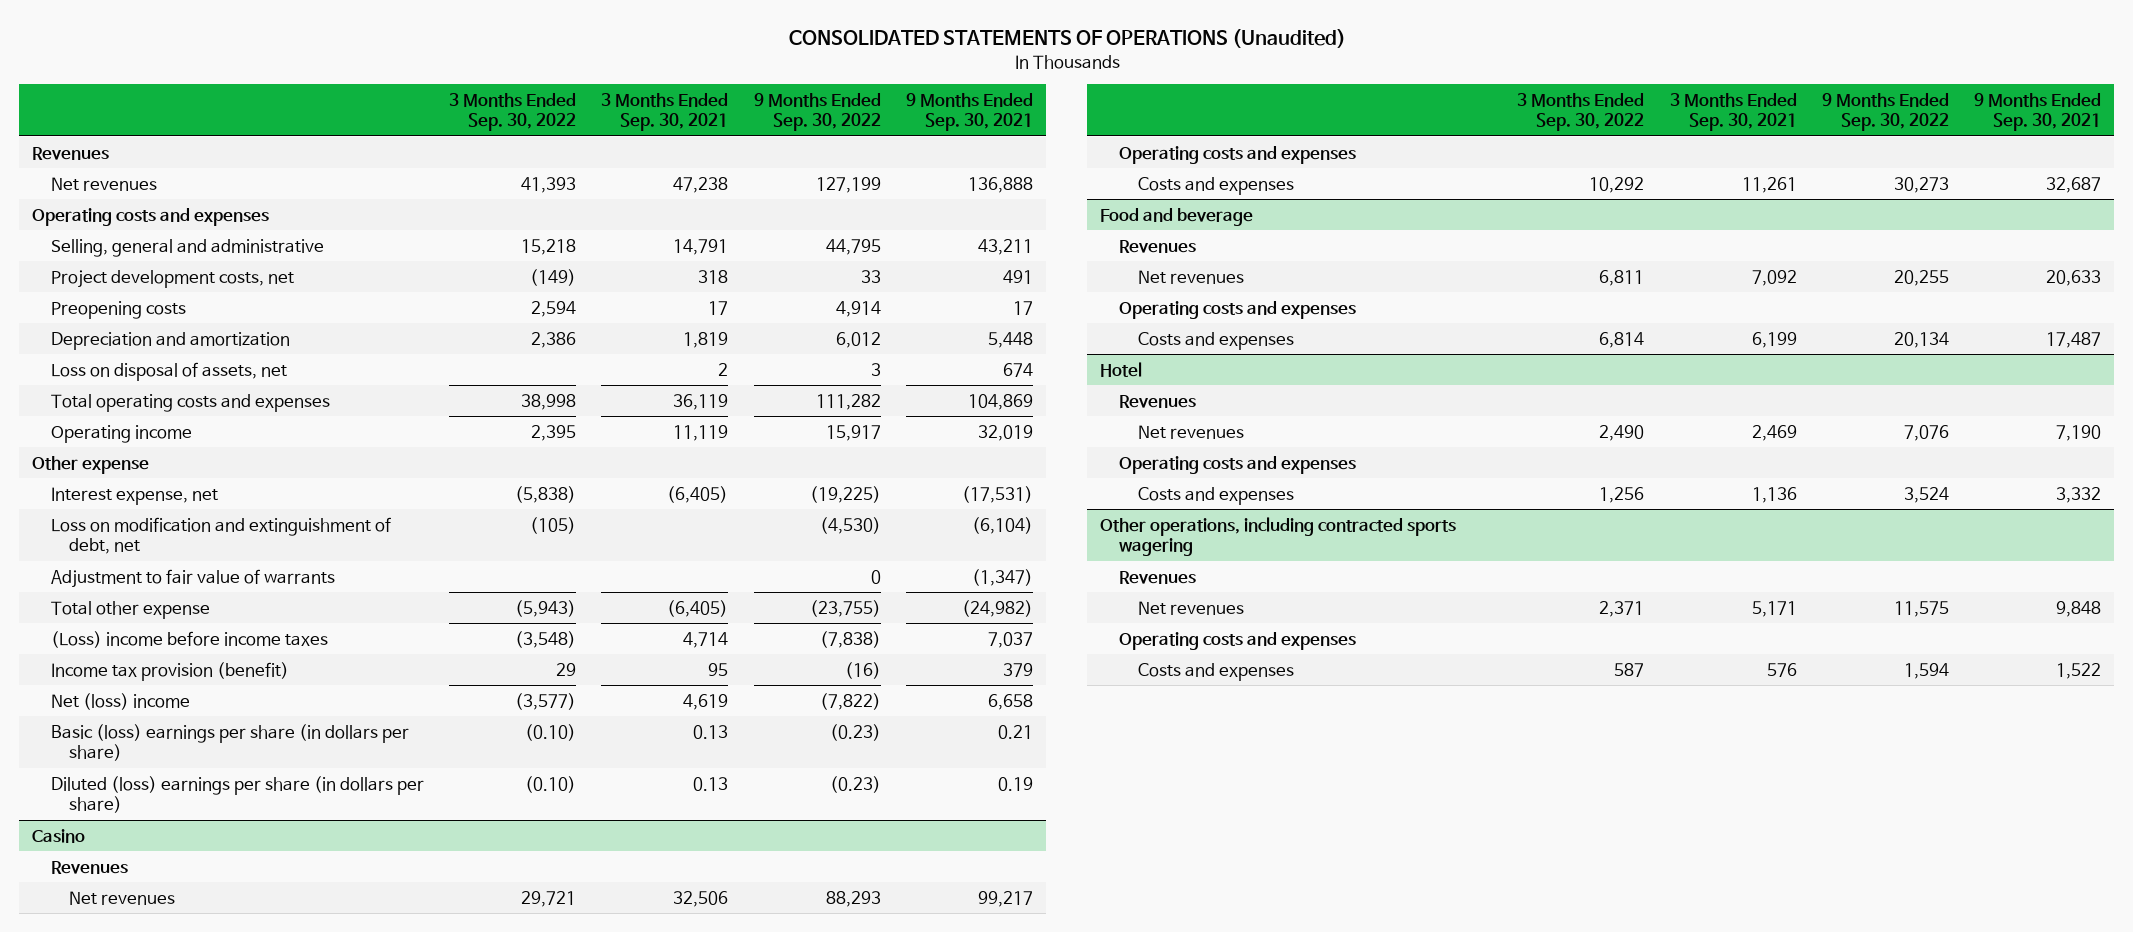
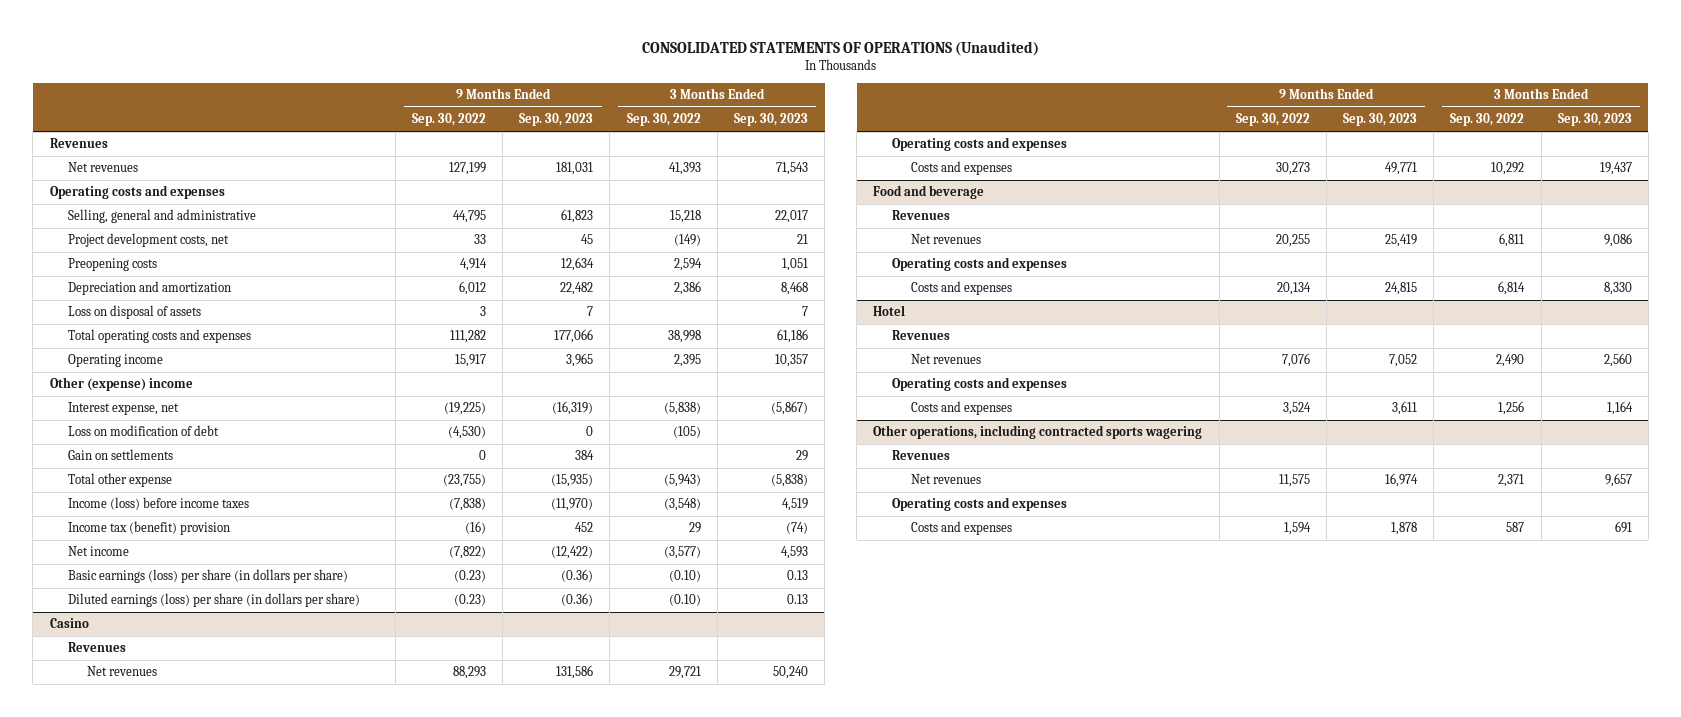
[601,92,729,132] 3 Months Ended Sep. 30, 2021 -> none
[905,92,1033,132] 9 Months Ended Sep. 30, 2021 -> none
none -> [519,113,594,127] Sep. 30, 2023
none -> [734,113,809,127] Sep. 30, 2023
[50,361,287,381] Loss on disposal of assets, net -> [68,305,202,320] Loss on disposal of assets
[31,455,149,474] Other expense -> [49,377,193,392] Other (expense) income
[50,568,335,588] Adjustment to fair value of warrants -> none
[50,516,391,555] Loss on modification and extinguishment of debt, net -> [68,425,220,437] Loss on modification of debt
none -> [68,449,174,461] Gain on settlements
[50,630,328,648] (Loss) income before income taxes -> [68,497,250,511] Income (loss) before income taxes
[50,661,289,681] Income tax provision (benefit) -> [68,521,231,536] Income tax (benefit) provision
[50,692,190,710] Net (loss) income -> [68,546,130,557] Net income
[50,723,409,762] Basic (loss) earnings per share (in dollars per share) -> [68,569,349,584] Basic earnings (loss) per share (in dollars per share)
[50,775,424,814] Diluted (loss) earnings per share (in dollars per share) -> [68,593,361,608] Diluted earnings (loss) per share (in dollars per share)

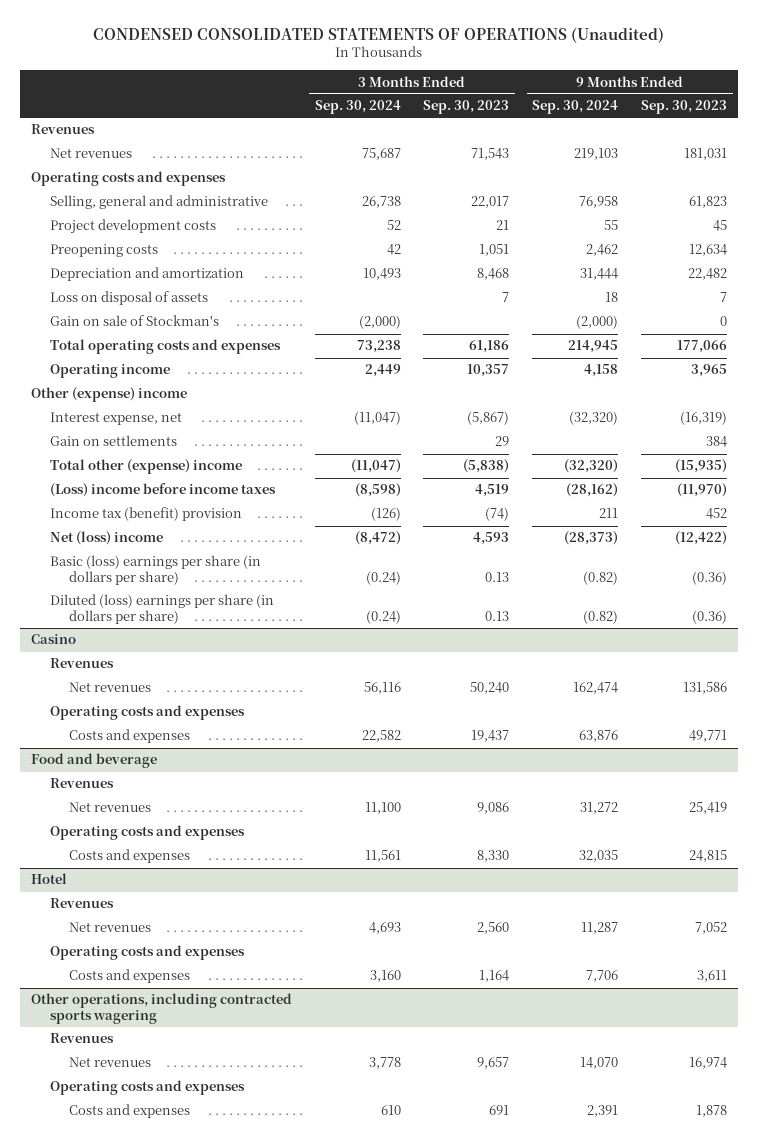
[641,40,1039,56] CONSOLIDATED STATEMENTS OF OPERATIONS (Unaudited) -> [92,26,664,43] CONDENSED CONSOLIDATED STATEMENTS OF OPERATIONS (Unaudited)
[411,113,486,127] Sep. 30, 2022 -> none
[626,113,701,127] Sep. 30, 2022 -> none
none -> [314,100,401,115] Sep. 30, 2024
none -> [532,100,619,115] Sep. 30, 2024
[68,233,230,248] Project development costs, net -> [50,219,217,235] Project development costs
none -> [50,315,220,327] Gain on sale of Stockman's
[68,425,220,437] Loss on modification of debt -> none
[68,473,173,488] Total other expense -> [50,459,243,475] Total other (expense) income
[68,497,250,511] Income (loss) before income taxes -> [50,483,277,498] (Loss) income before income taxes
[68,546,130,557] Net income -> [50,531,164,546] Net (loss) income
[68,569,349,584] Basic earnings (loss) per share (in dollars per share) -> [50,555,262,586] Basic (loss) earnings per share (in dollars per share)
[68,593,361,608] Diluted earnings (loss) per share (in dollars per share) -> [50,594,275,625] Diluted (loss) earnings per share (in dollars per share)

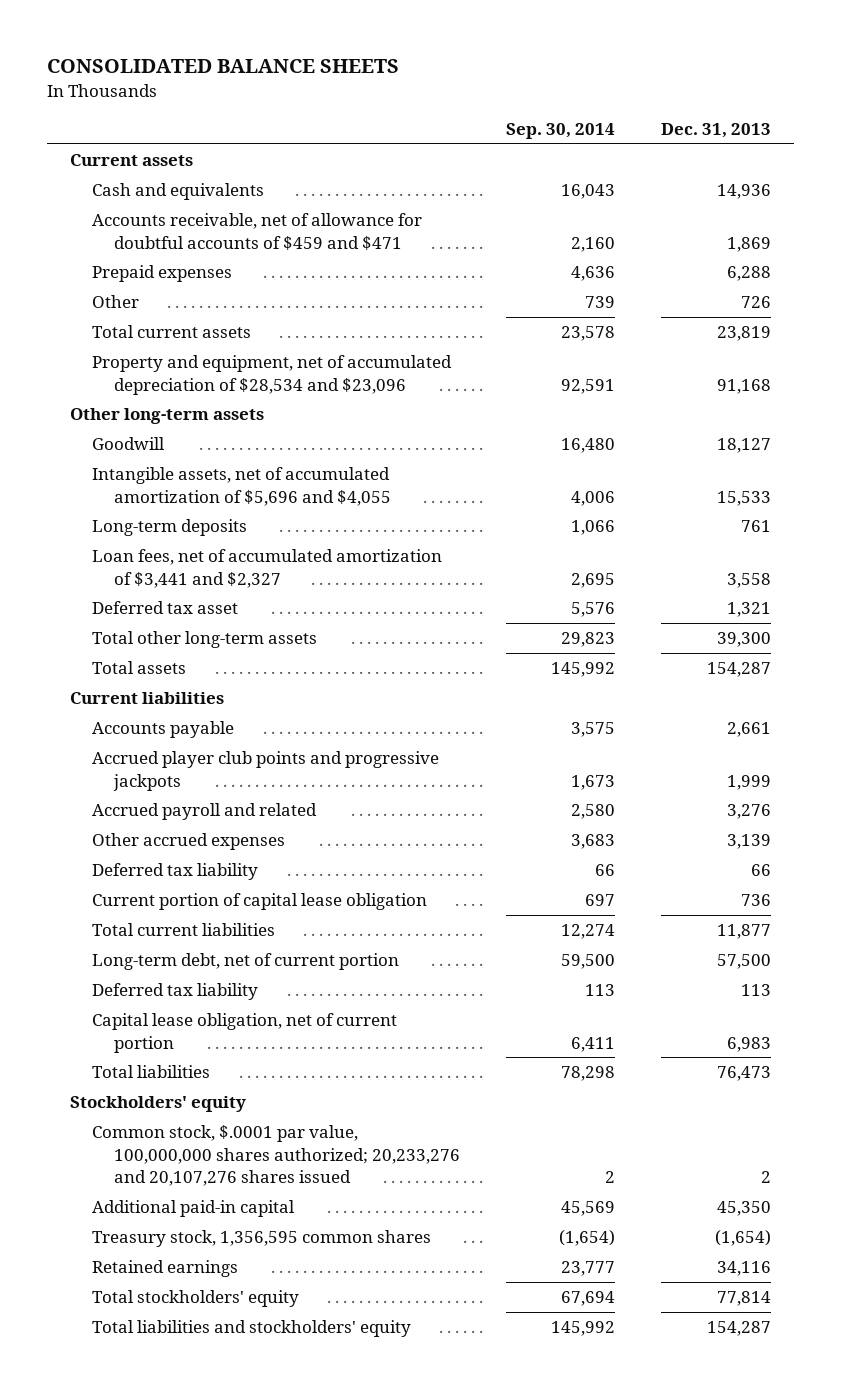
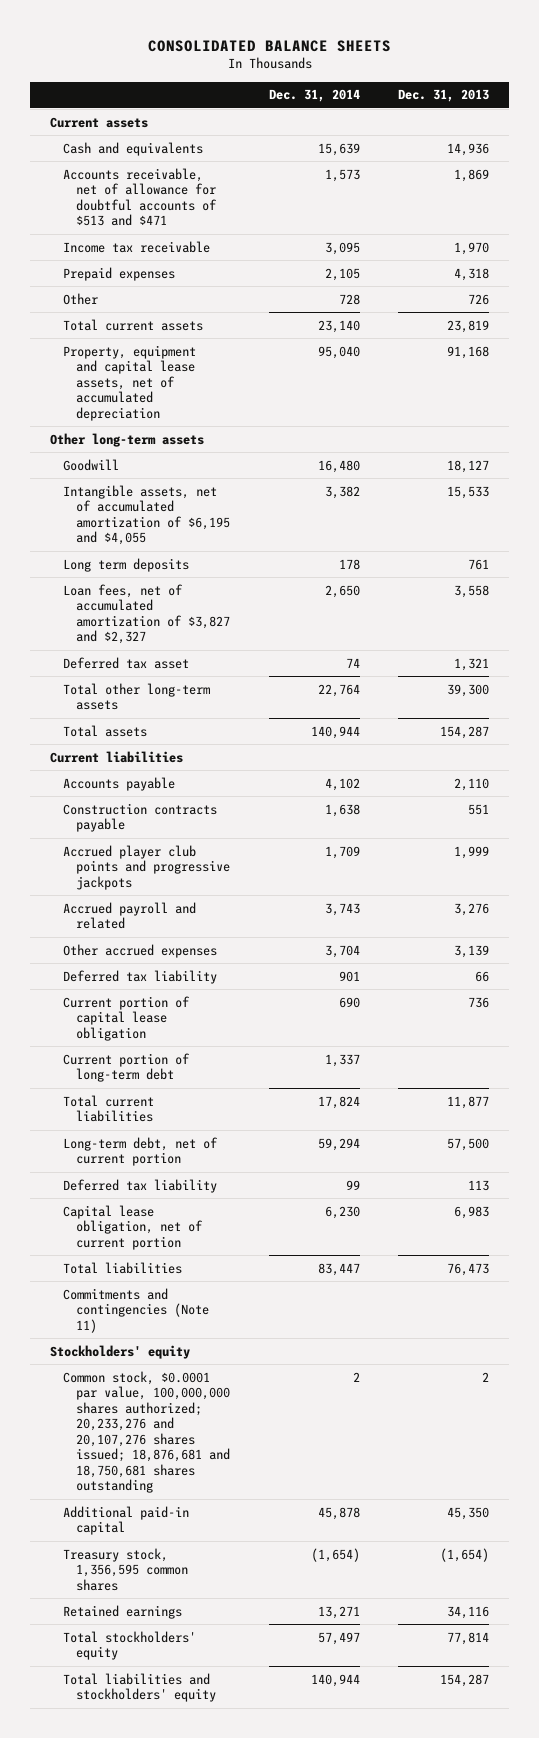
[506,123,616,140] Sep. 30, 2014 -> none
none -> [268,89,360,103] Dec. 31, 2014
[91,213,422,250] Accounts receivable, net of allowance for doubtful accounts of $459 and $471 -> [62,167,217,227] Accounts receivable, net of allowance for doubtful accounts of $513 and $471
none -> [62,240,210,253] Income tax receivable
[727,266,772,282] 6,288 -> [454,267,490,281] 4,318
[91,355,452,395] Property and equipment, net of accumulated depreciation of $28,534 and $23,096 -> [62,344,196,421] Property, equipment and capital lease assets, net of accumulated depreciation
[91,467,392,506] Intangible assets, net of accumulated amortization of $5,696 and $4,055 -> [62,484,230,546] Intangible assets, net of accumulated amortization of $6,195 and $4,055
[91,519,247,537] Long-term deposits -> [62,557,189,572] Long term deposits
[91,549,442,588] Loan fees, net of accumulated amortization of $3,441 and $2,327 -> [62,583,230,645] Loan fees, net of accumulated amortization of $3,827 and $2,327
[727,722,772,738] 2,661 -> [454,777,490,791] 2,110
none -> [62,802,217,833] Construction contracts payable
none -> [62,1052,190,1083] Current portion of long-term debt
none -> [62,1287,209,1333] Commitments and contingencies (Note 11)
[91,1125,461,1186] Common stock, $.0001 par value, 100,000,000 shares authorized; 20,233,276 and 20,107,276 shares issued -> [62,1370,230,1494] Common stock, $0.0001 par value, 100,000,000 shares authorized; 20,233,276 and 20,107,276 shares issued; 18,876,681 and 18,750,681 shares outstanding

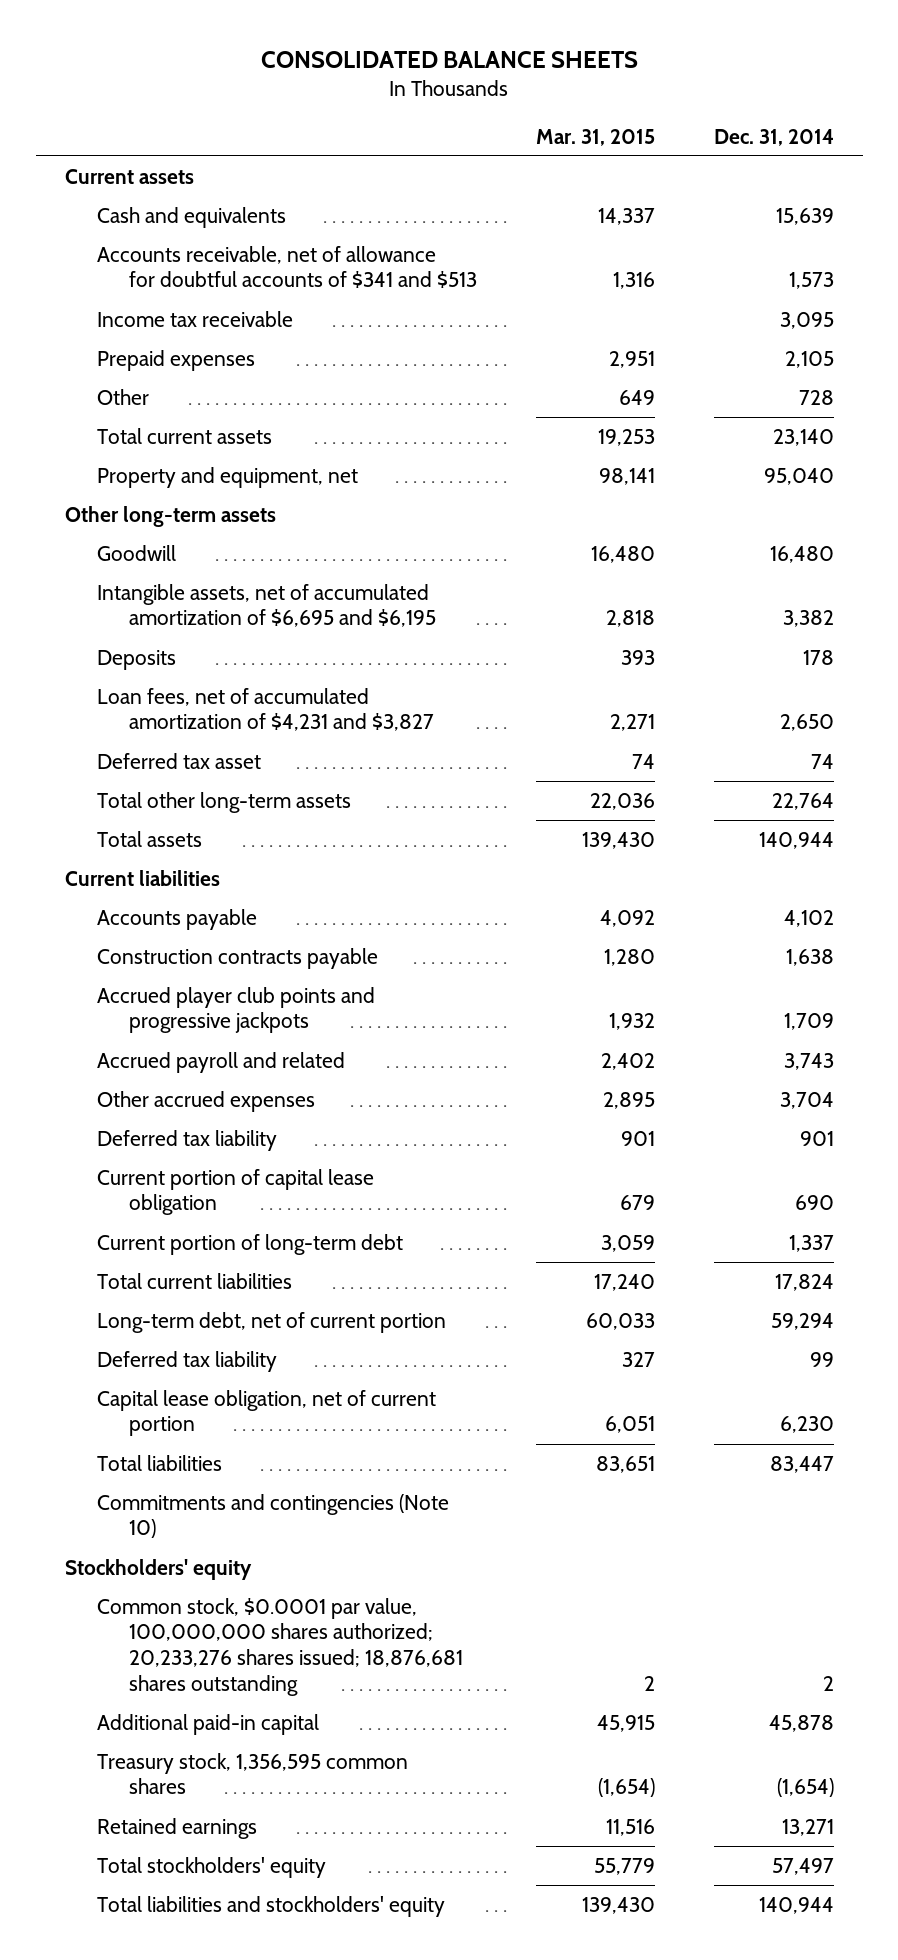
[398,89,490,103] Dec. 31, 2013 -> none
none -> [535,128,655,146] Mar. 31, 2015
[62,167,217,227] Accounts receivable, net of allowance for doubtful accounts of $513 and $471 -> [97,245,478,289] Accounts receivable, net of allowance for doubtful accounts of $341 and $513
[62,344,196,421] Property, equipment and capital lease assets, net of accumulated depreciation -> [97,466,359,488] Property and equipment, net
[62,484,230,546] Intangible assets, net of accumulated amortization of $6,195 and $4,055 -> [97,583,437,628] Intangible assets, net of accumulated amortization of $6,695 and $6,195
[62,557,189,572] Long term deposits -> [97,649,177,670] Deposits
[62,583,230,645] Loan fees, net of accumulated amortization of $3,827 and $2,327 -> [97,687,435,732] Loan fees, net of accumulated amortization of $4,231 and $3,827
[62,1287,209,1333] Commitments and contingencies (Note 11) -> [97,1493,450,1539] Commitments and contingencies (Note 10)
[62,1370,230,1494] Common stock, $0.0001 par value, 100,000,000 shares authorized; 20,233,276 and 20,107,276 shares issued; 18,876,681 and 18,750,681 shares outstanding -> [97,1597,464,1696] Common stock, $0.0001 par value, 100,000,000 shares authorized; 20,233,276 shares issued; 18,876,681 shares outstanding

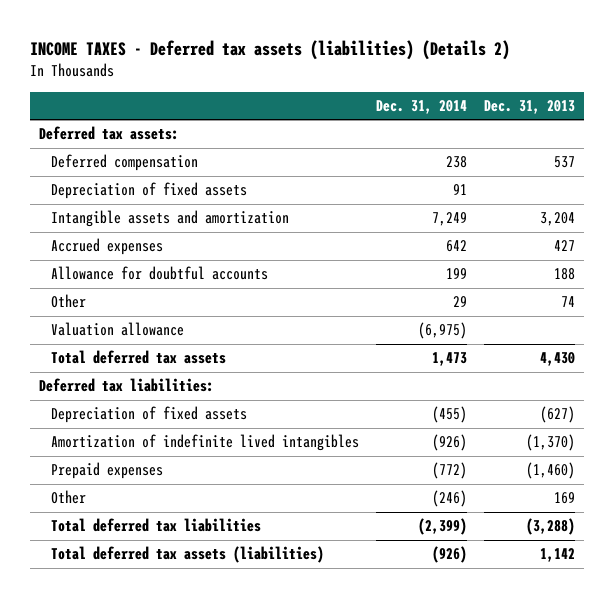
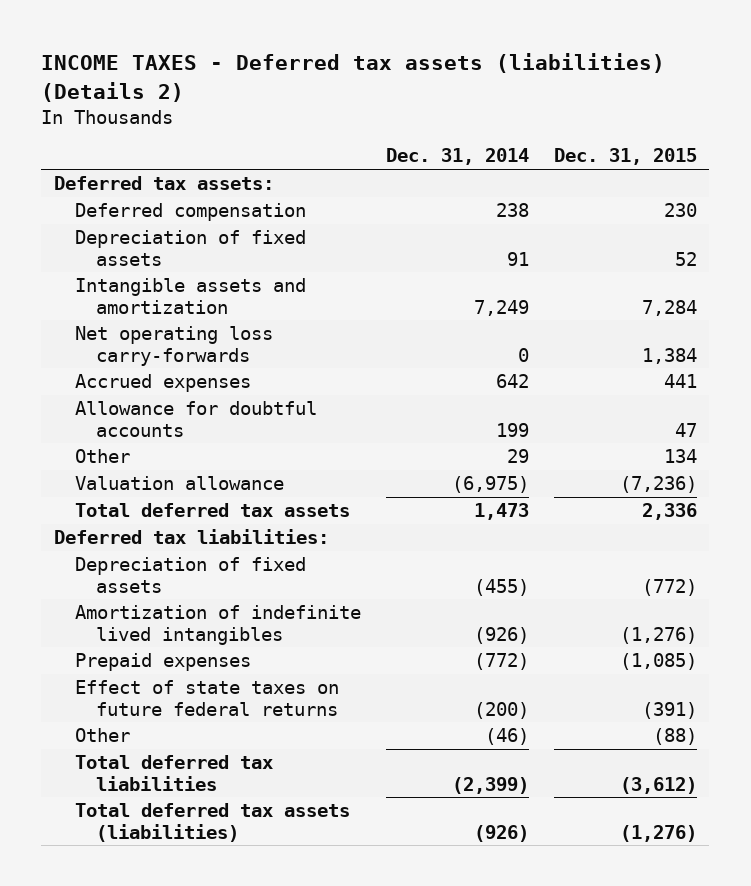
[484,99,576,114] Dec. 31, 2013 -> none
none -> [553,148,697,166] Dec. 31, 2015
none -> [74,326,273,366] Net operating loss carry-forwards
none -> [74,680,339,716] Effect of state taxes on future federal returns
[432,490,468,508] (246) -> [484,728,529,746] (46)

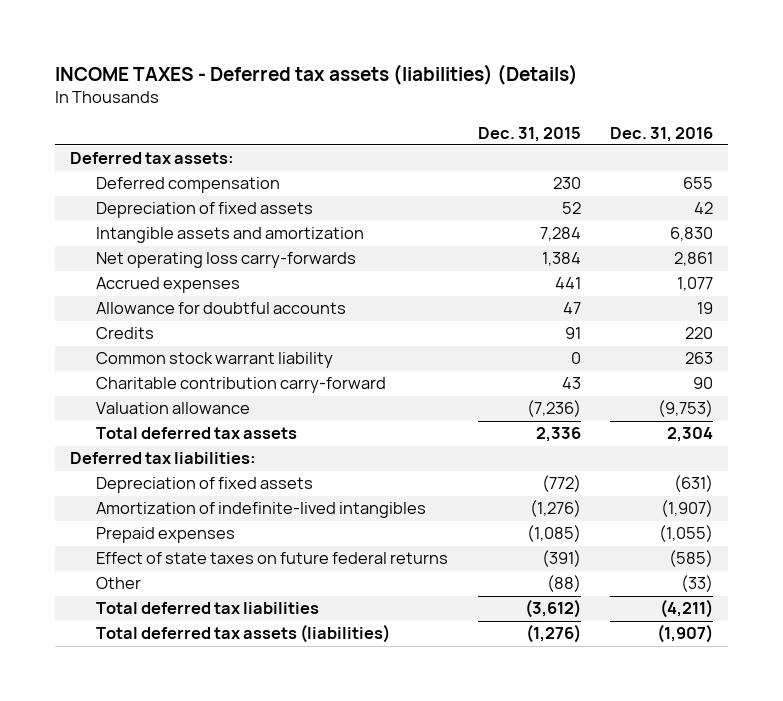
[41,52,666,102] INCOME TAXES - Deferred tax assets (liabilities) (Details 2) -> [54,63,578,85] INCOME TAXES - Deferred tax assets (liabilities) (Details)
[385,148,529,166] Dec. 31, 2014 -> none
none -> [610,126,714,142] Dec. 31, 2016
[74,449,130,464] Other -> none
none -> [96,327,155,340] Credits
none -> [96,352,334,369] Common stock warrant liability
none -> [96,377,387,394] Charitable contribution carry-forward
[74,605,361,645] Amortization of indefinite lived intangibles -> [96,502,427,519] Amortization of indefinite-lived intangibles

